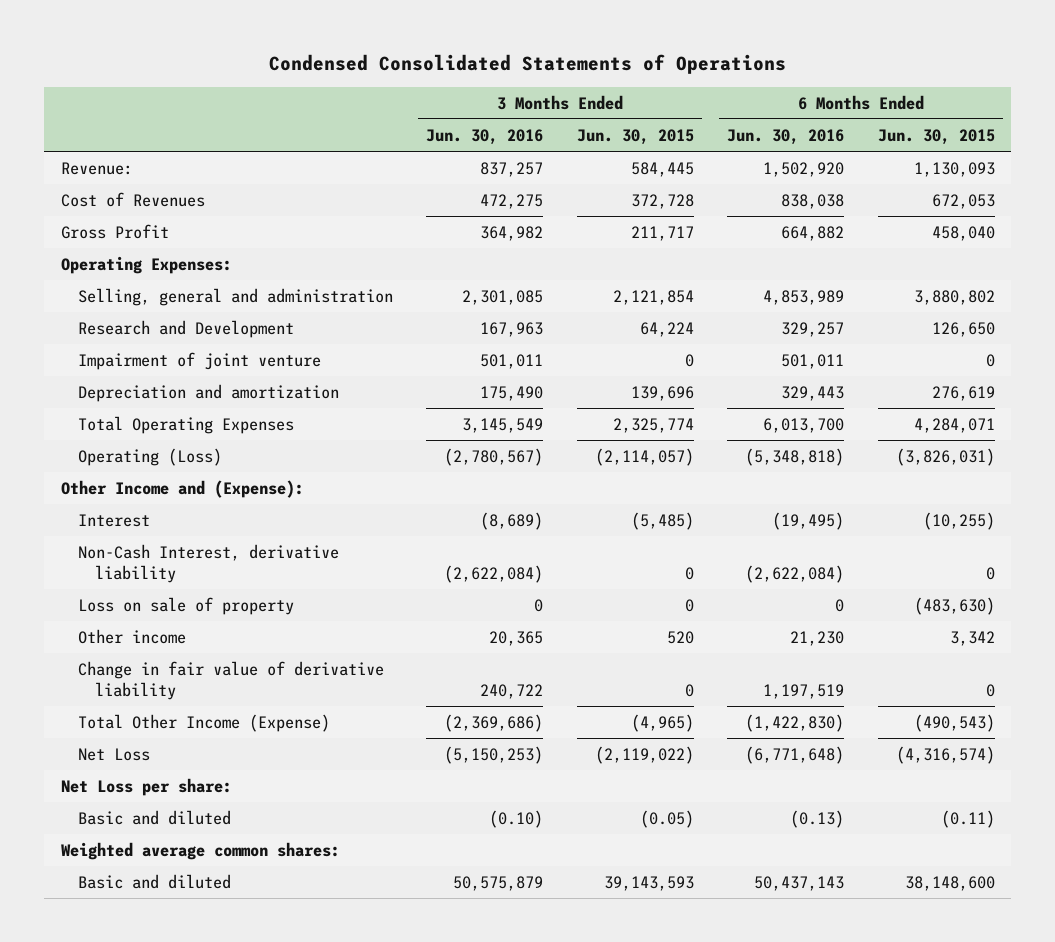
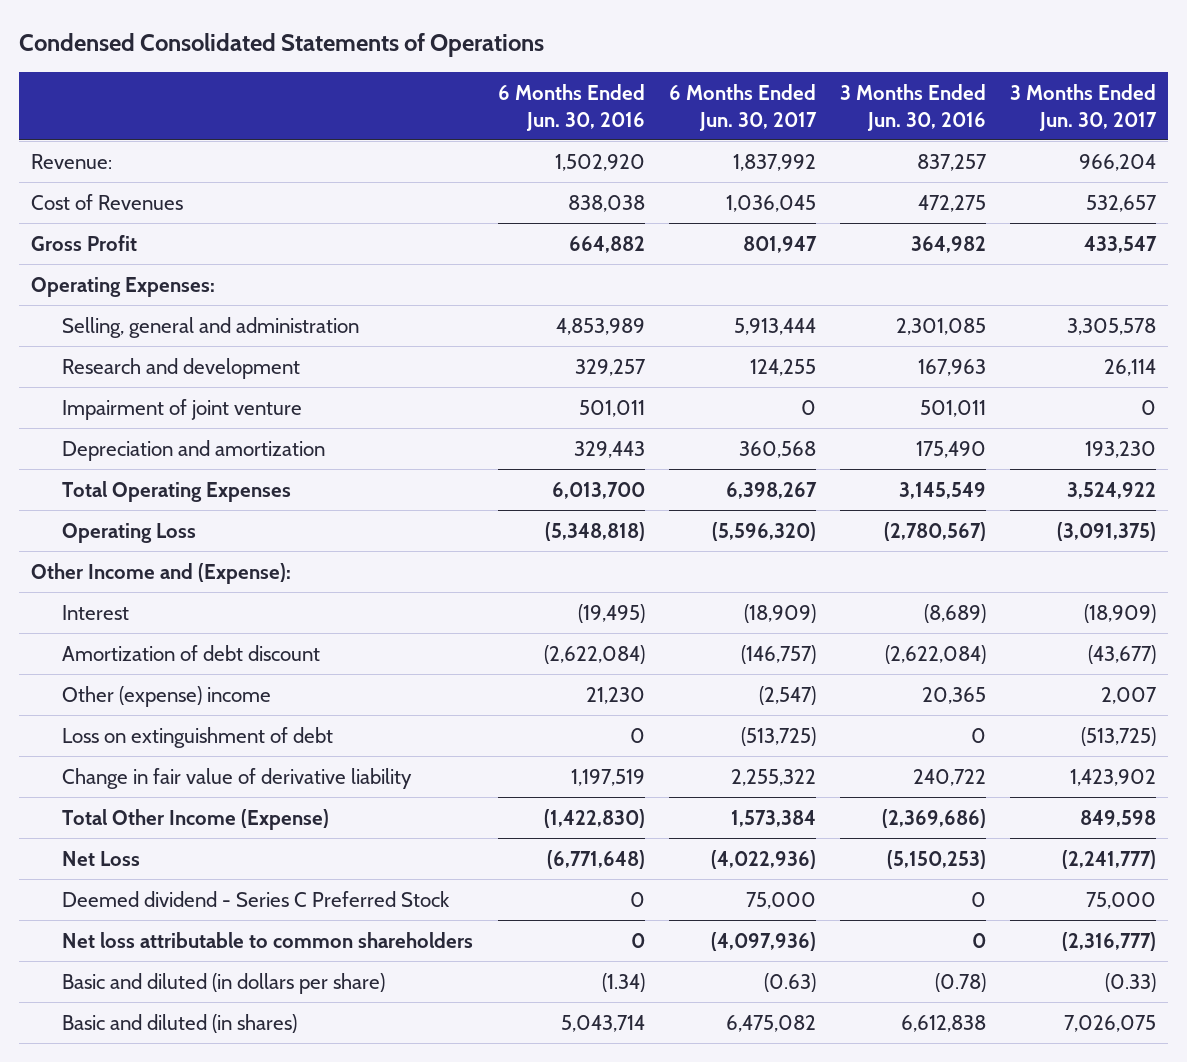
[576,128,694,145] Jun. 30, 2015 -> none
[877,128,995,145] Jun. 30, 2015 -> none
none -> [668,83,817,131] 6 Months Ended Jun. 30, 2017
none -> [1009,83,1157,131] 3 Months Ended Jun. 30, 2017
[77,319,294,338] Research and Development -> [62,357,301,379] Research and development
[77,447,222,466] Operating (Loss) -> [62,522,197,543] Operating Loss
[77,596,294,615] Loss on sale of property -> none
[77,543,339,583] Non-Cash Interest, derivative liability -> [62,644,321,661] Amortization of debt discount
[77,628,186,644] Other income -> [62,685,272,707] Other (expense) income
none -> [62,726,334,748] Loss on extinguishment of debt
[60,777,232,796] Net Loss per share: -> none
[60,841,340,860] Weighted average common shares: -> none
none -> [62,890,451,907] Deemed dividend - Series C Preferred Stock
none -> [62,931,474,948] Net loss attributable to common shareholders
[77,809,231,825] Basic and diluted -> [62,972,386,994] Basic and diluted (in dollars per share)
[489,809,544,828] (0.10) -> [934,972,986,992] (0.78)
[790,809,845,828] (0.13) -> [601,972,645,992] (1.34)
[77,873,231,889] Basic and diluted -> [62,1013,298,1033] Basic and diluted (in shares)
[453,875,544,891] 50,575,879 -> [900,1014,986,1032] 6,612,838
[754,875,845,891] 50,437,143 -> [560,1014,645,1032] 5,043,714

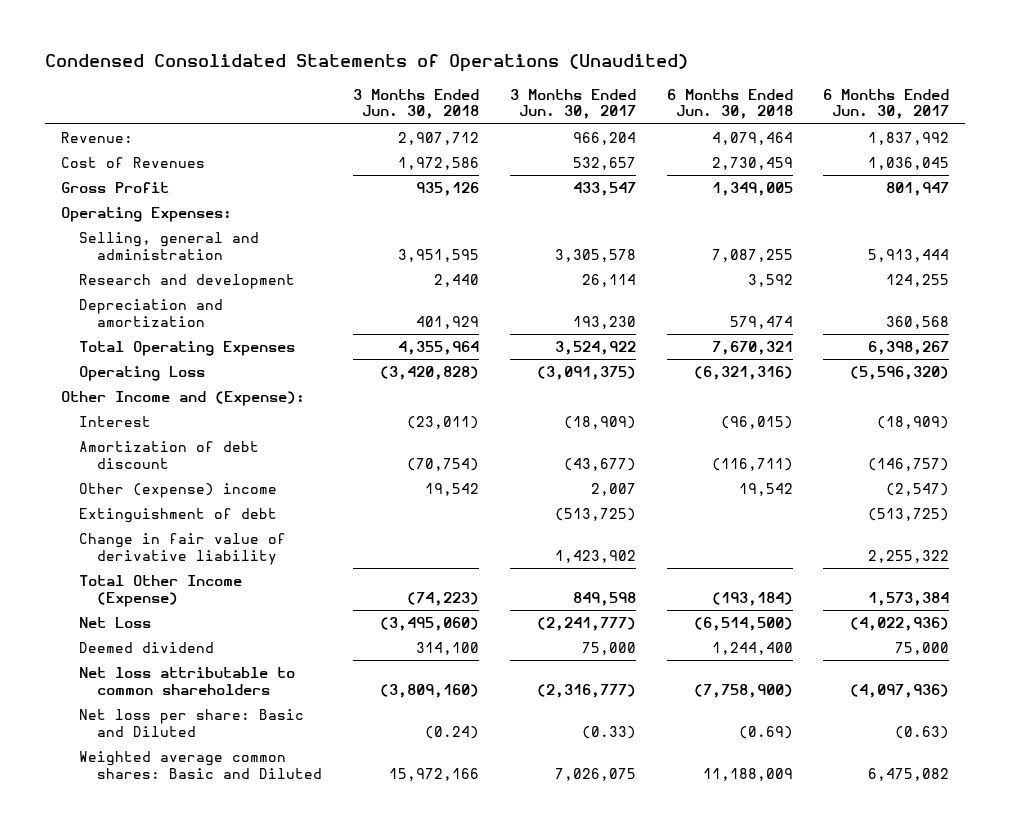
[19,33,545,58] Condensed Consolidated Statements of Operations -> [45,54,689,73] Condensed Consolidated Statements of Operations (Unaudited)
[497,83,645,131] 6 Months Ended Jun. 30, 2016 -> none
[839,83,986,131] 3 Months Ended Jun. 30, 2016 -> none
none -> [353,88,480,120] 3 Months Ended Jun. 30, 2018
none -> [666,88,793,120] 6 Months Ended Jun. 30, 2018
[62,398,303,420] Impairment of joint venture -> none
[62,726,334,748] Loss on extinguishment of debt -> [79,508,278,524] Extinguishment of debt
[62,890,451,907] Deemed dividend - Series C Preferred Stock -> [79,642,215,654] Deemed dividend
[62,972,386,994] Basic and diluted (in dollars per share) -> [79,709,305,737] Net loss per share: Basic and Diluted
[62,1013,298,1033] Basic and diluted (in shares) -> [79,751,323,779] Weighted average common shares: Basic and Diluted

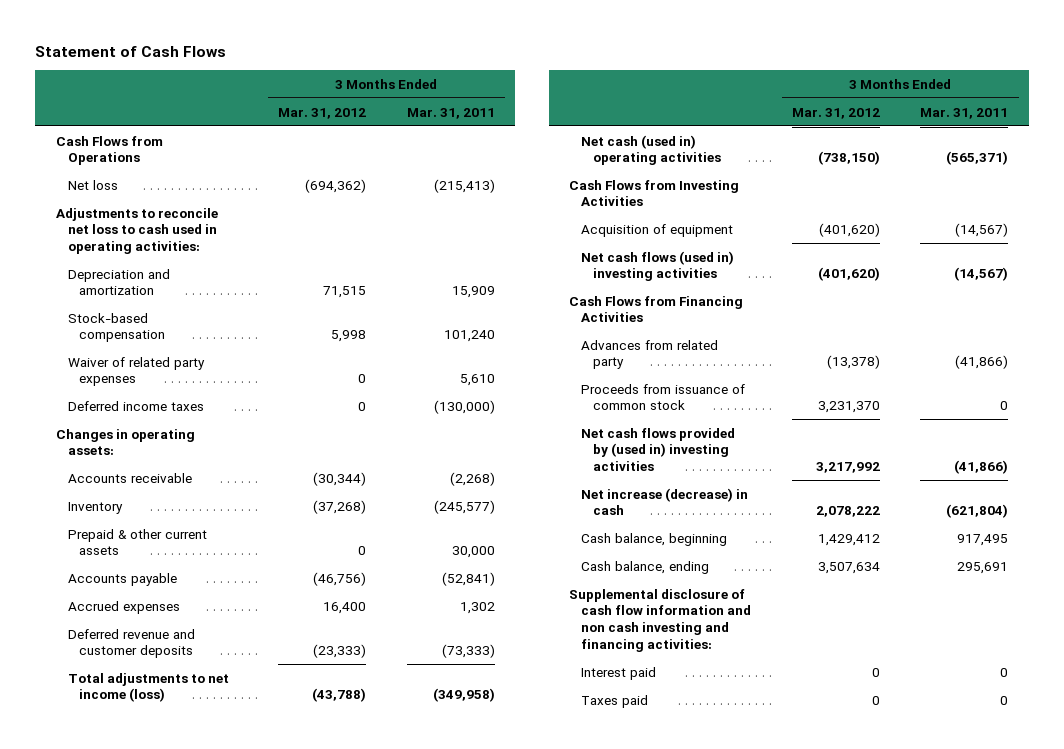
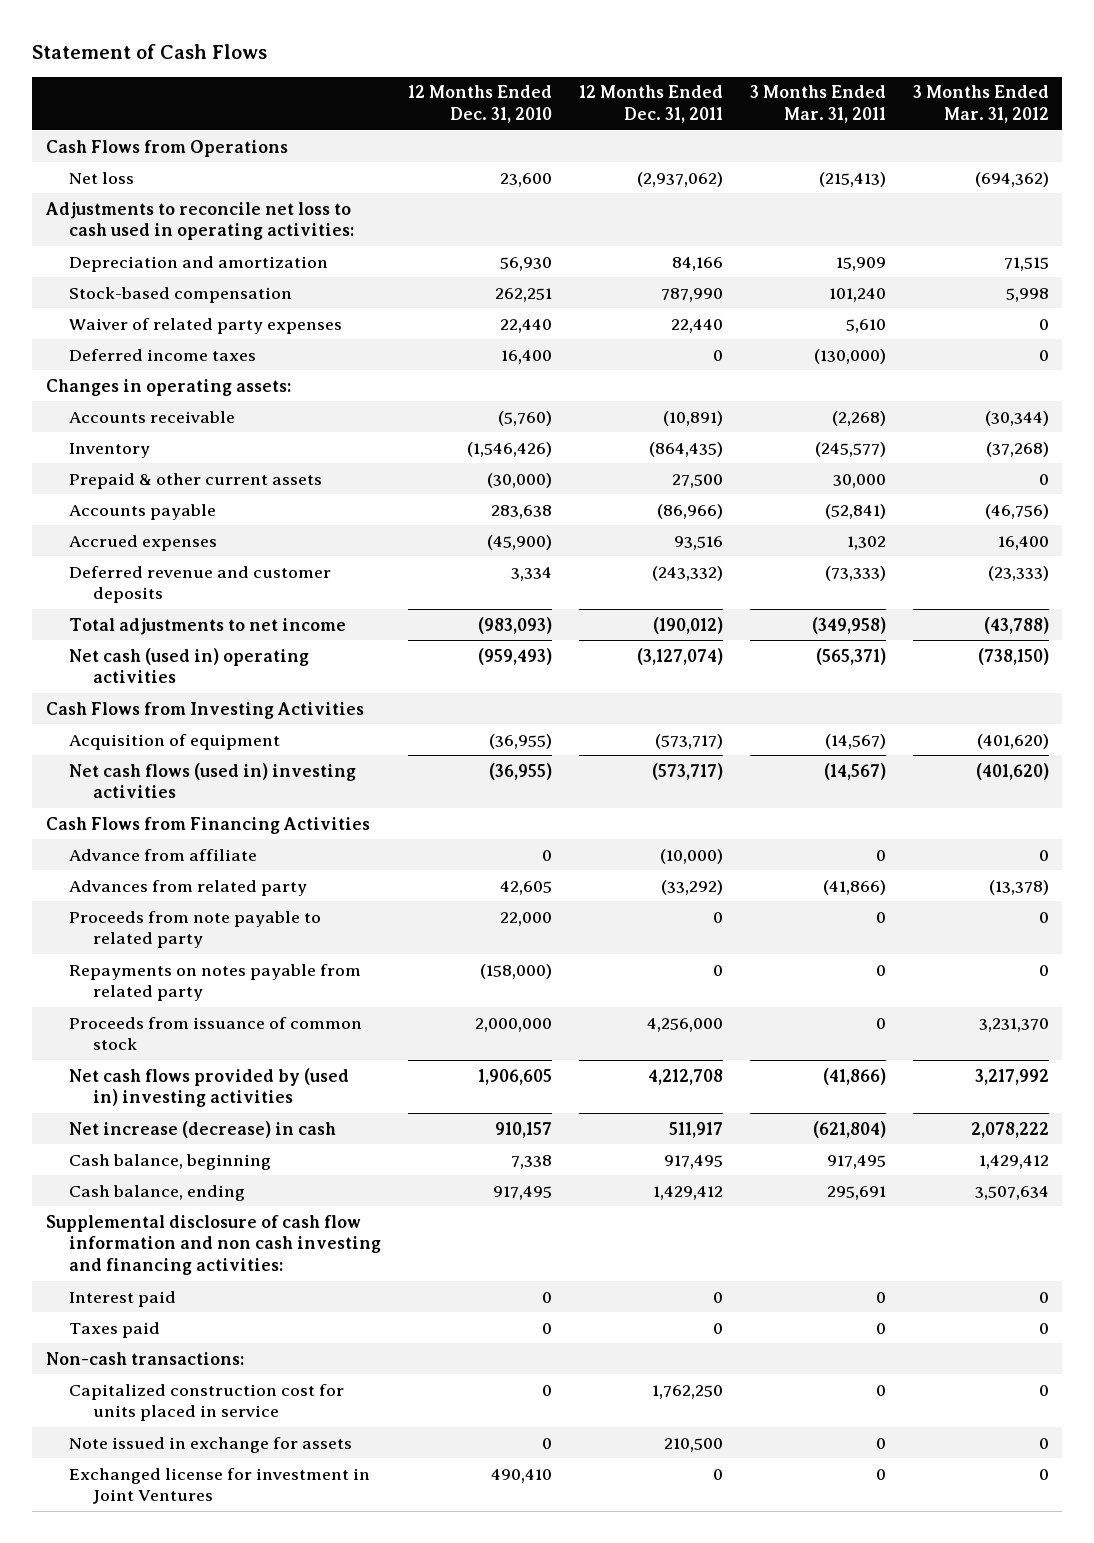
none -> [408,85,553,123] 12 Months Ended Dec. 31, 2010
none -> [578,85,723,123] 12 Months Ended Dec. 31, 2011
[67,672,229,703] Total adjustments to net income (loss) -> [69,617,347,635] Total adjustments to net income
none -> [69,848,258,861] Advance from affiliate
none -> [69,910,322,949] Proceeds from note payable to related party
none -> [69,963,362,1002] Repayments on notes payable from related party
none -> [45,1351,244,1365] Non-cash transactions:
none -> [69,1383,345,1422] Capitalized construction cost for units placed in service
none -> [69,1436,353,1453] Note issued in exchange for assets
none -> [69,1467,371,1505] Exchanged license for investment in Joint Ventures

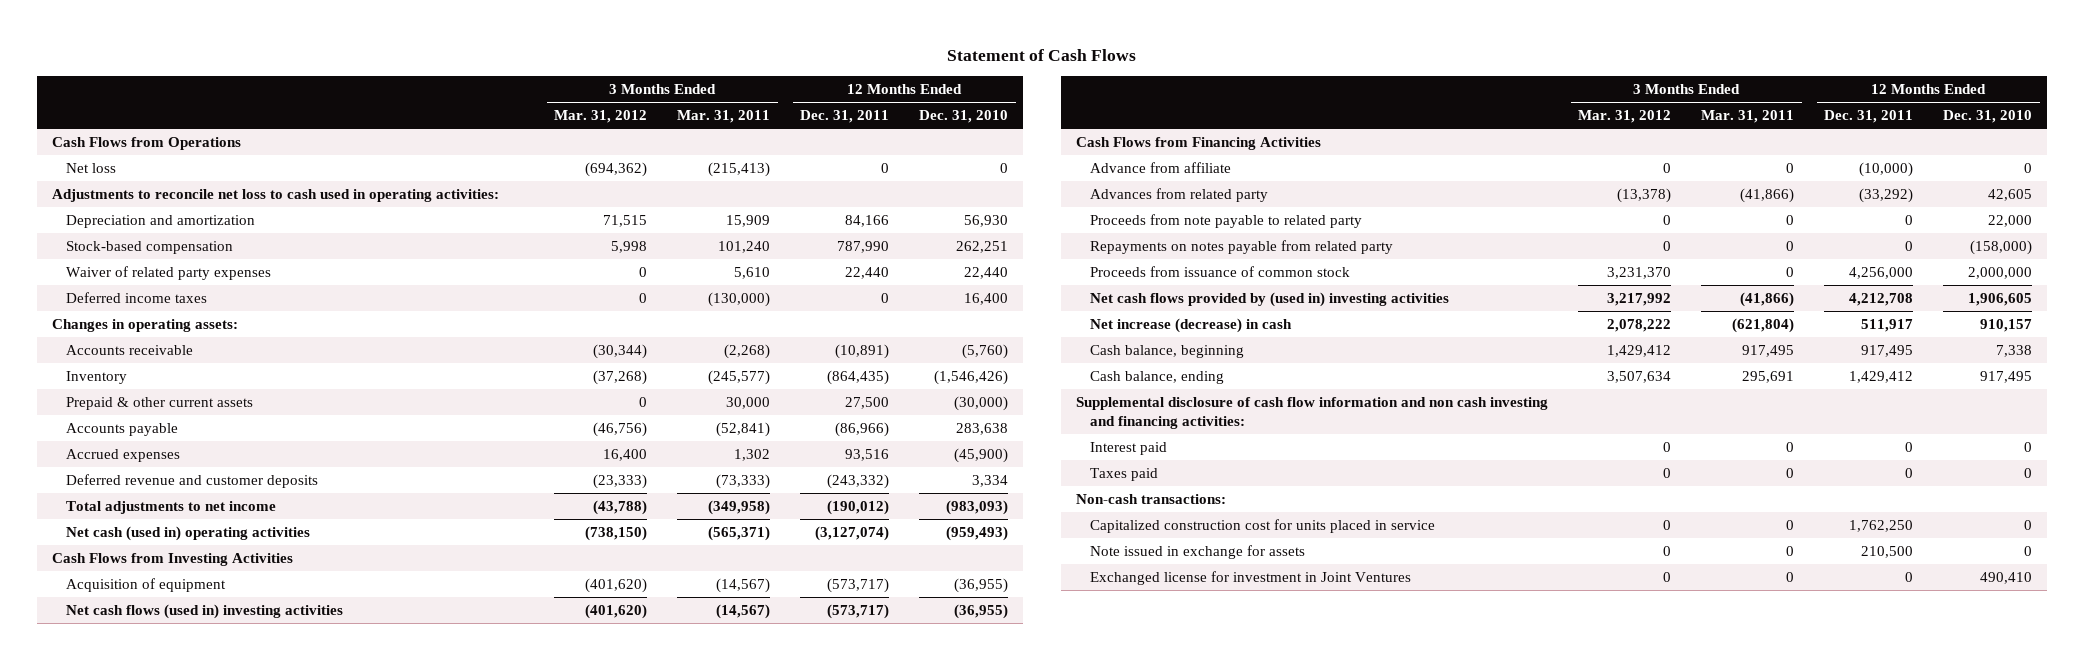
[500,172,553,187] 23,600 -> [1000,163,1009,174] 0
[636,171,723,187] (2,937,062) -> [881,163,890,174] 0

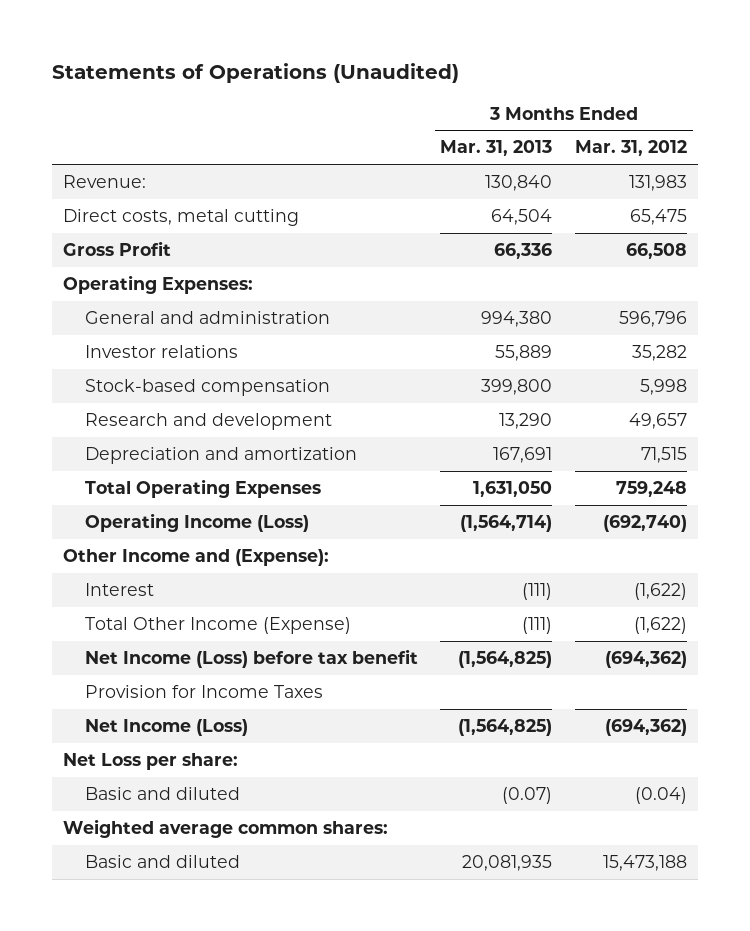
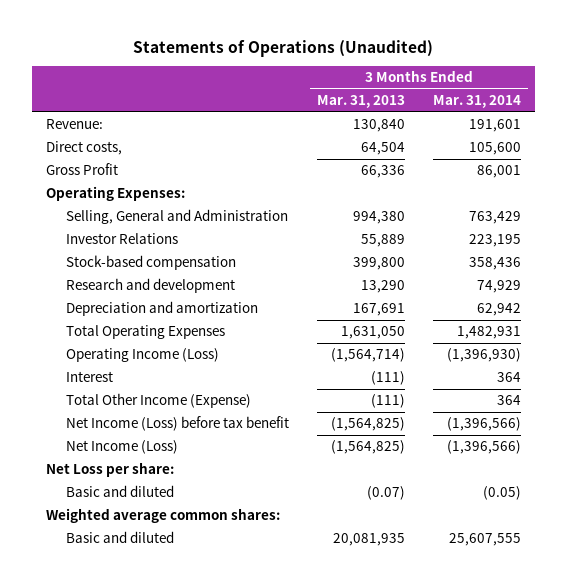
[574,140,687,157] Mar. 31, 2012 -> none
none -> [432,95,521,109] Mar. 31, 2014
[63,209,300,227] Direct costs, metal cutting -> [45,141,122,156] Direct costs,
[84,311,330,325] General and administration -> [66,209,289,225] Selling, General and Administration
[84,345,238,359] Investor relations -> [66,233,179,245] Investor Relations
[63,549,330,567] Other Income and (Expense): -> none
[84,685,323,699] Provision for Income Taxes -> none

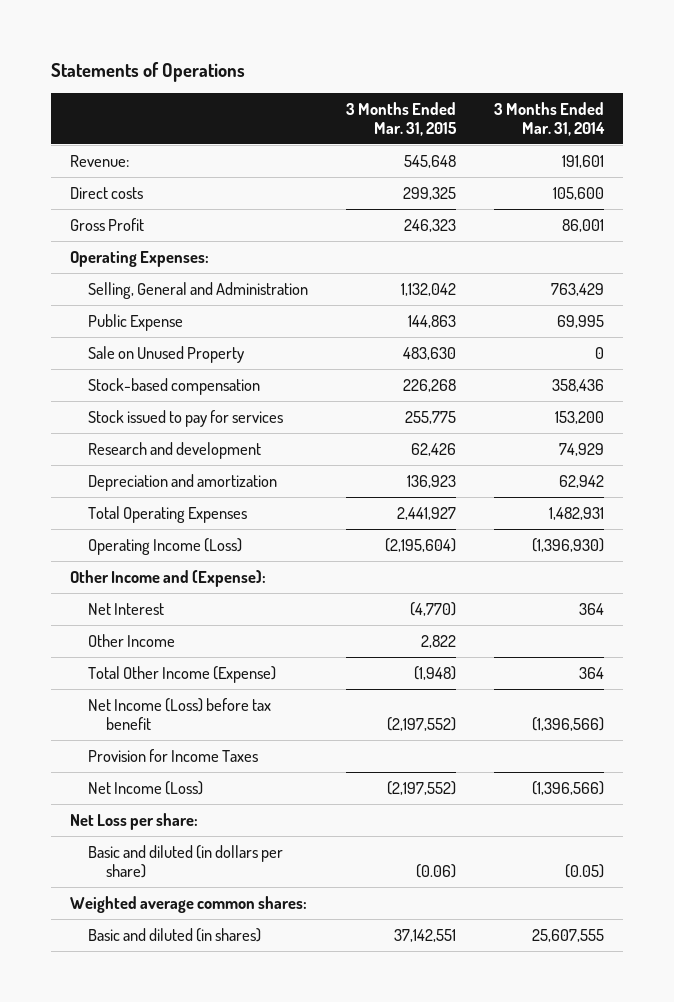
[133,39,434,57] Statements of Operations (Unaudited) -> [51,61,246,82] Statements of Operations
[317,95,406,109] Mar. 31, 2013 -> none
none -> [345,101,457,136] 3 Months Ended Mar. 31, 2015
[45,141,122,156] Direct costs, -> [70,186,144,199] Direct costs
[66,233,179,245] Investor Relations -> none
none -> [88,313,184,331] Public Expense
none -> [88,345,245,363] Sale on Unused Property
none -> [88,409,284,427] Stock issued to pay for services
none -> [70,569,267,587] Other Income and (Expense):
[66,371,114,383] Interest -> [88,602,165,615] Net Interest
none -> [88,633,176,647] Other Income
none -> [88,748,259,762] Provision for Income Taxes
[66,485,175,498] Basic and diluted -> [88,844,284,879] Basic and diluted (in dollars per share)
[66,531,175,544] Basic and diluted -> [88,927,262,942] Basic and diluted (in shares)

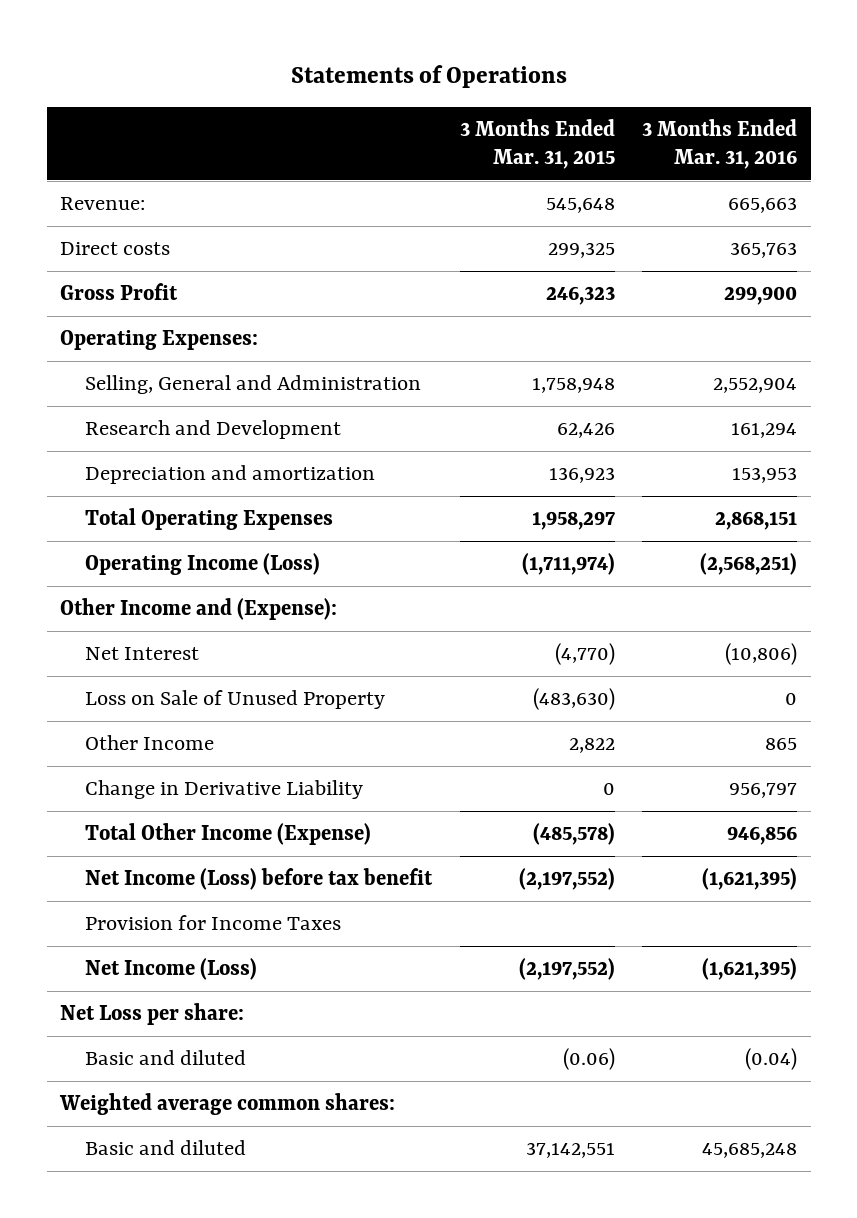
[493,101,605,136] 3 Months Ended Mar. 31, 2014 -> none
none -> [641,119,797,170] 3 Months Ended Mar. 31, 2016
[88,313,184,331] Public Expense -> none
[88,345,245,363] Sale on Unused Property -> none
[88,377,261,395] Stock-based compensation -> none
[88,409,284,427] Stock issued to pay for services -> none
[400,282,456,296] 1,132,042 -> [531,378,615,394] 1,758,948
[88,441,262,459] Research and development -> [85,420,342,440] Research and Development
[396,506,456,520] 2,441,927 -> [531,511,615,531] 1,958,297
[384,537,456,552] (2,195,604) -> [521,553,615,576] (1,711,974)
none -> [85,690,386,710] Loss on Sale of Unused Property
none -> [85,780,364,800] Change in Derivative Liability
[413,665,456,680] (1,948) -> [532,823,615,846] (485,578)
[88,844,284,879] Basic and diluted (in dollars per share) -> [85,1050,247,1066] Basic and diluted
[88,927,262,942] Basic and diluted (in shares) -> [85,1140,247,1156] Basic and diluted

